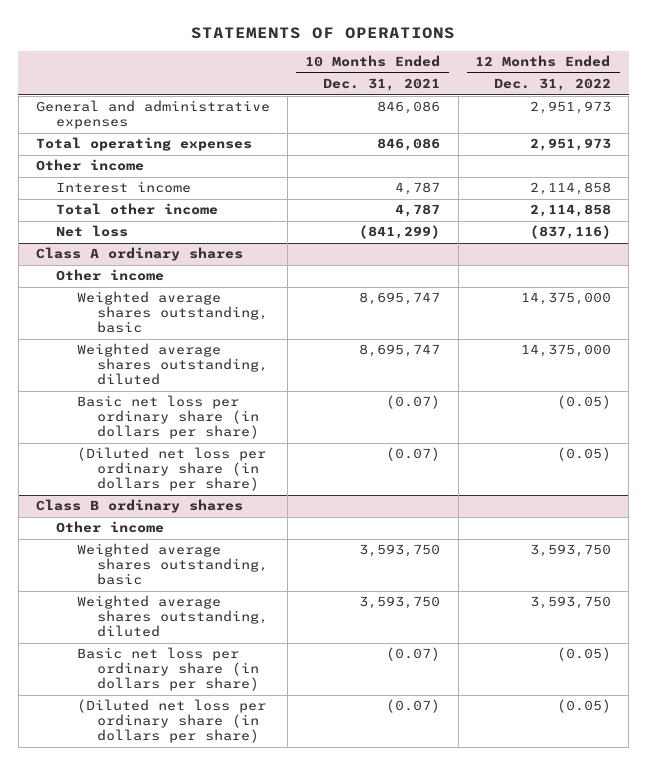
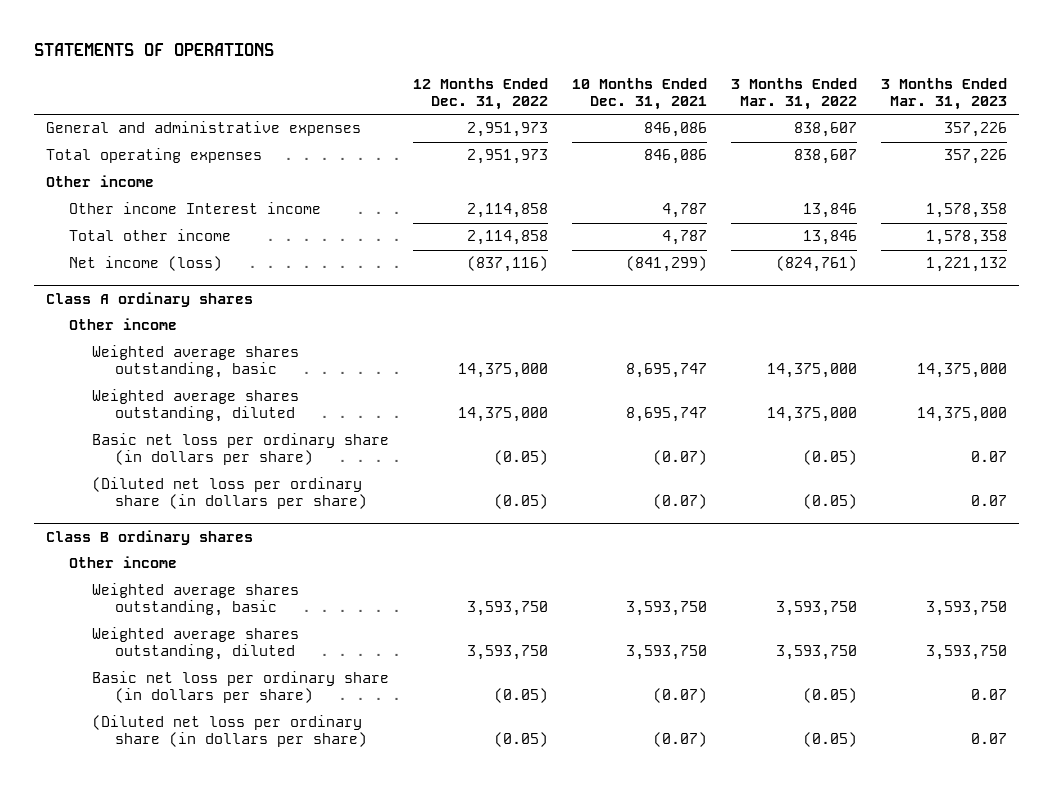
none -> [731,78,858,111] 3 Months Ended Mar. 31, 2022
none -> [881,78,1008,111] 3 Months Ended Mar. 31, 2023
[56,181,192,194] Interest income -> [68,202,321,215] Other income Interest income
[56,225,129,238] Net loss -> [68,256,222,272] Net income (loss)

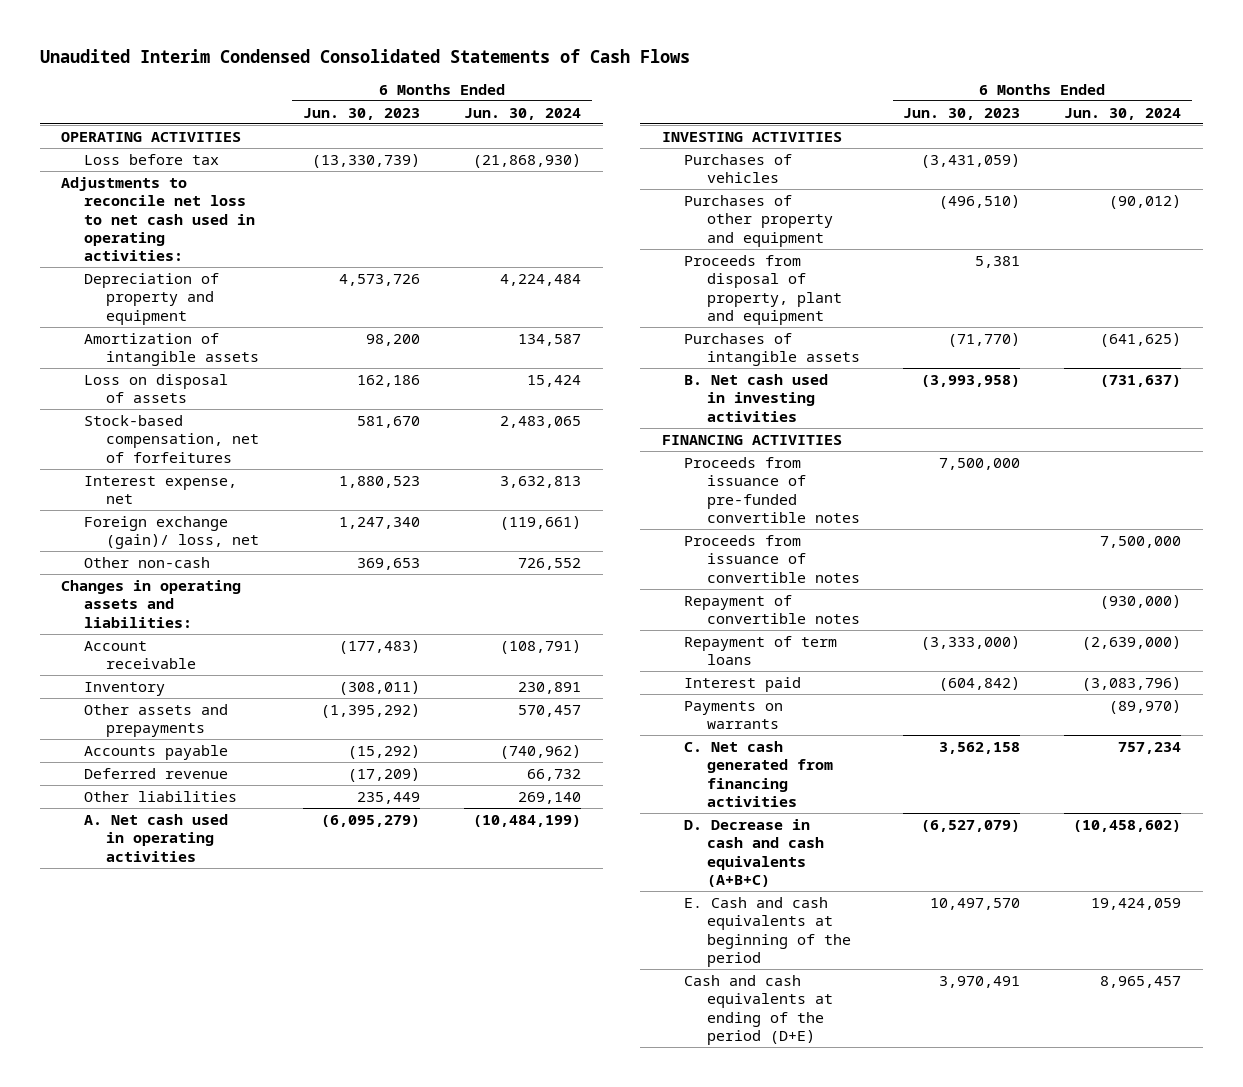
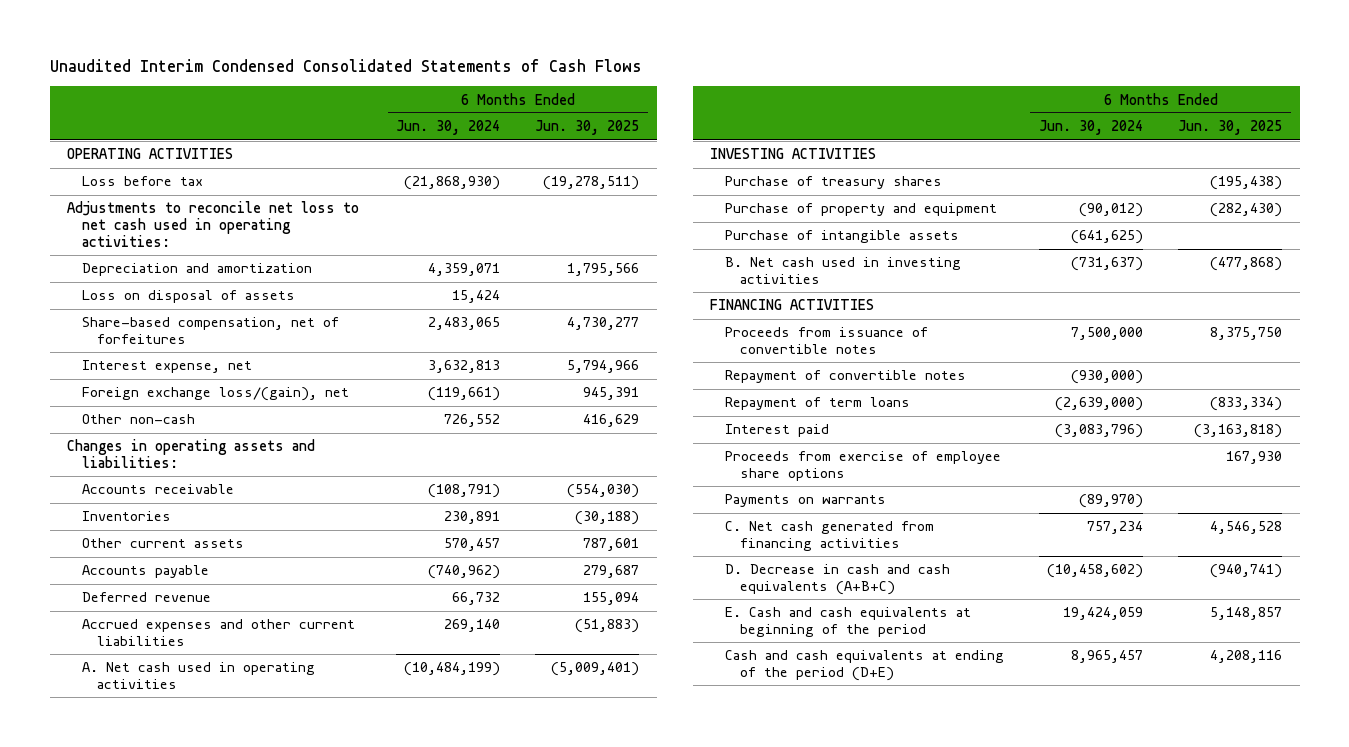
[303,107,421,120] Jun. 30, 2023 -> none
none -> [535,120,640,136] Jun. 30, 2025
[83,272,219,325] Depreciation of property and equipment -> none
[83,332,260,367] Amortization of intangible assets -> none
none -> [82,263,313,277] Depreciation and amortization
[83,414,260,463] Stock-based compensation, net of forfeitures -> [82,317,340,344] Share-based compensation, net of forfeitures
[83,515,260,550] Foreign exchange (gain)/ loss, net -> [82,387,350,402] Foreign exchange loss/(gain), net
[83,640,197,670] Account receivable -> [82,484,235,495] Accounts receivable
[83,681,165,696] Inventory -> [82,511,172,522] Inventories
[83,703,228,738] Other assets and prepayments -> [82,538,245,549] Other current assets
[83,790,237,802] Other liabilities -> [82,619,356,646] Accrued expenses and other current liabilities
[684,153,793,184] Purchases of vehicles -> none
[684,254,842,325] Proceeds from disposal of property, plant and equipment -> none
none -> [725,176,943,190] Purchase of treasury shares
[684,194,833,247] Purchases of other property and equipment -> [725,203,998,217] Purchase of property and equipment
[684,332,860,367] Purchases of intangible assets -> [725,230,960,244] Purchase of intangible assets
[684,456,860,523] Proceeds from issuance of pre-funded convertible notes -> none
none -> [725,451,1002,481] Proceeds from exercise of employee share options

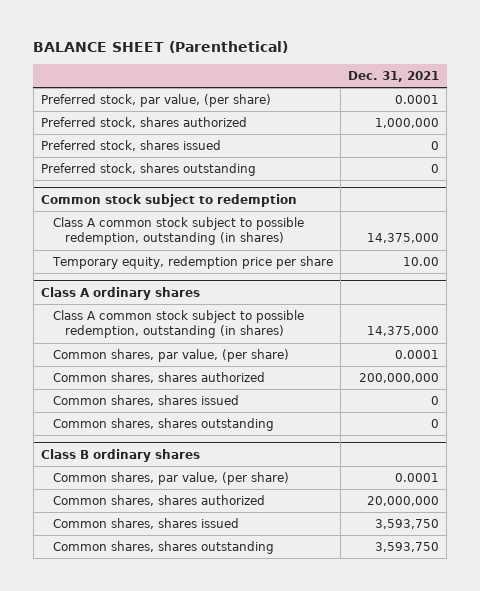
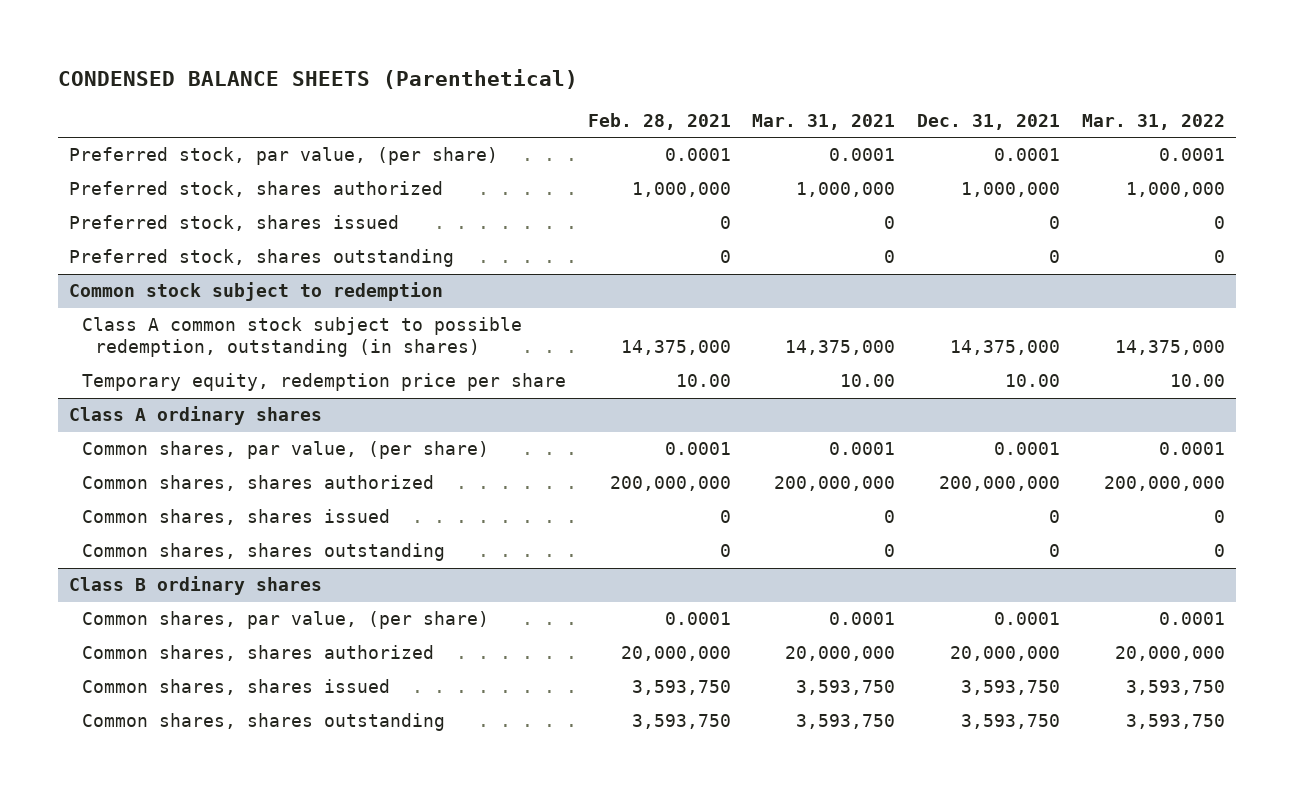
[33,40,289,53] BALANCE SHEET (Parenthetical) -> [57,68,578,89] CONDENSED BALANCE SHEETS (Parenthetical)
none -> [587,113,731,131] Feb. 28, 2021
none -> [752,114,896,131] Mar. 31, 2021
none -> [1081,114,1225,131] Mar. 31, 2022
[52,310,304,339] Class A common stock subject to possible redemption, outstanding (in shares) -> none

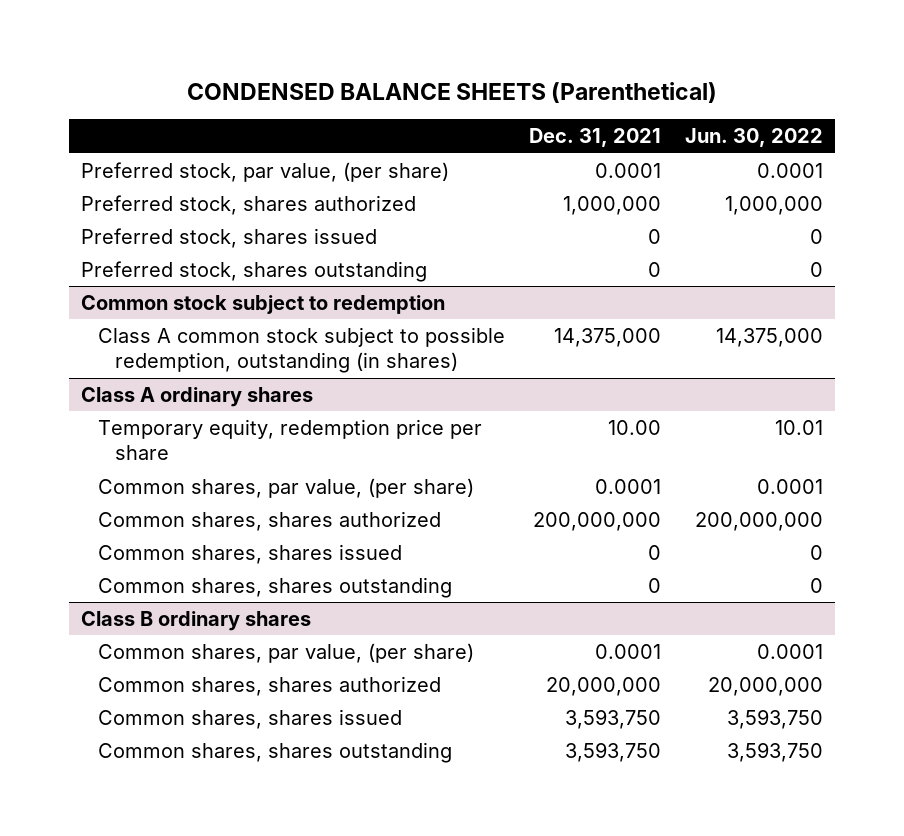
[587,113,731,131] Feb. 28, 2021 -> none
[752,114,896,131] Mar. 31, 2021 -> none
[1081,114,1225,131] Mar. 31, 2022 -> none
none -> [684,128,823,148] Jun. 30, 2022
[82,373,567,392] Temporary equity, redemption price per share -> none
none -> [97,418,482,461] Temporary equity, redemption price per share

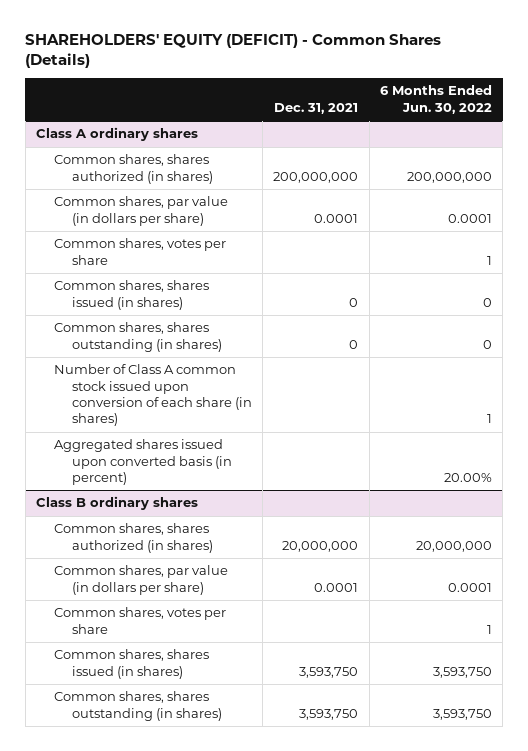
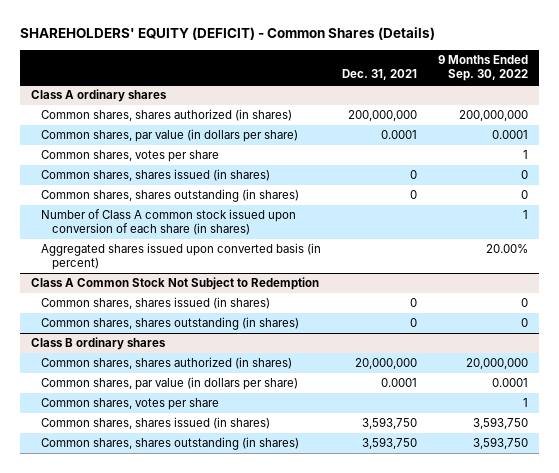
[379,85,492,114] 6 Months Ended Jun. 30, 2022 -> none
none -> [438,55,529,82] 9 Months Ended Sep. 30, 2022
none -> [30,277,319,291] Class A Common Stock Not Subject to Redemption
none -> [41,297,271,310] Common shares, shares issued (in shares)
none -> [41,317,300,331] Common shares, shares outstanding (in shares)

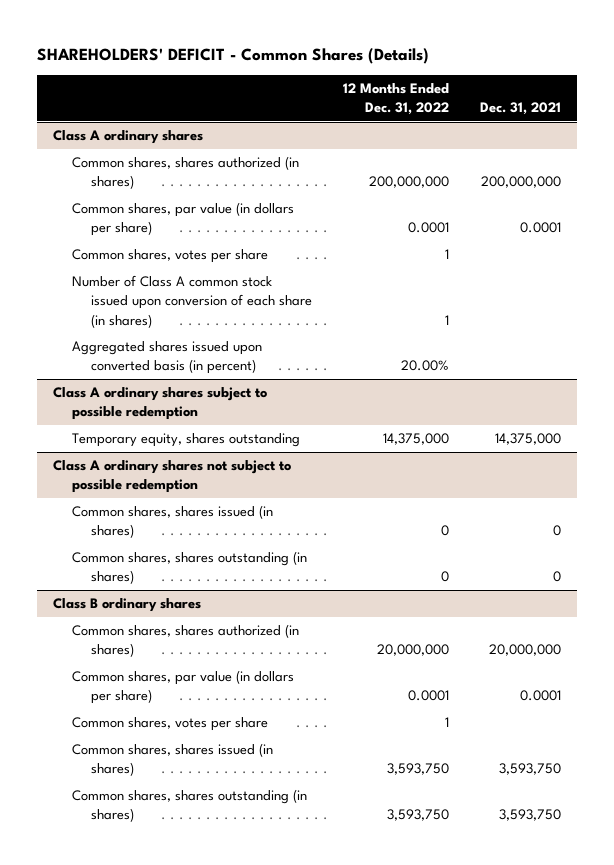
[20,27,436,41] SHAREHOLDERS' EQUITY (DEFICIT) - Common Shares (Details) -> [37,47,430,64] SHAREHOLDERS' DEFICIT - Common Shares (Details)
[438,55,529,82] 9 Months Ended Sep. 30, 2022 -> none
none -> [343,83,450,116] 12 Months Ended Dec. 31, 2022
[41,169,271,182] Common shares, shares issued (in shares) -> none
[41,189,300,203] Common shares, shares outstanding (in shares) -> none
none -> [52,387,267,421] Class A ordinary shares subject to possible redemption
none -> [71,433,300,448] Temporary equity, shares outstanding
[30,277,319,291] Class A Common Stock Not Subject to Redemption -> [52,460,291,494] Class A ordinary shares not subject to possible redemption

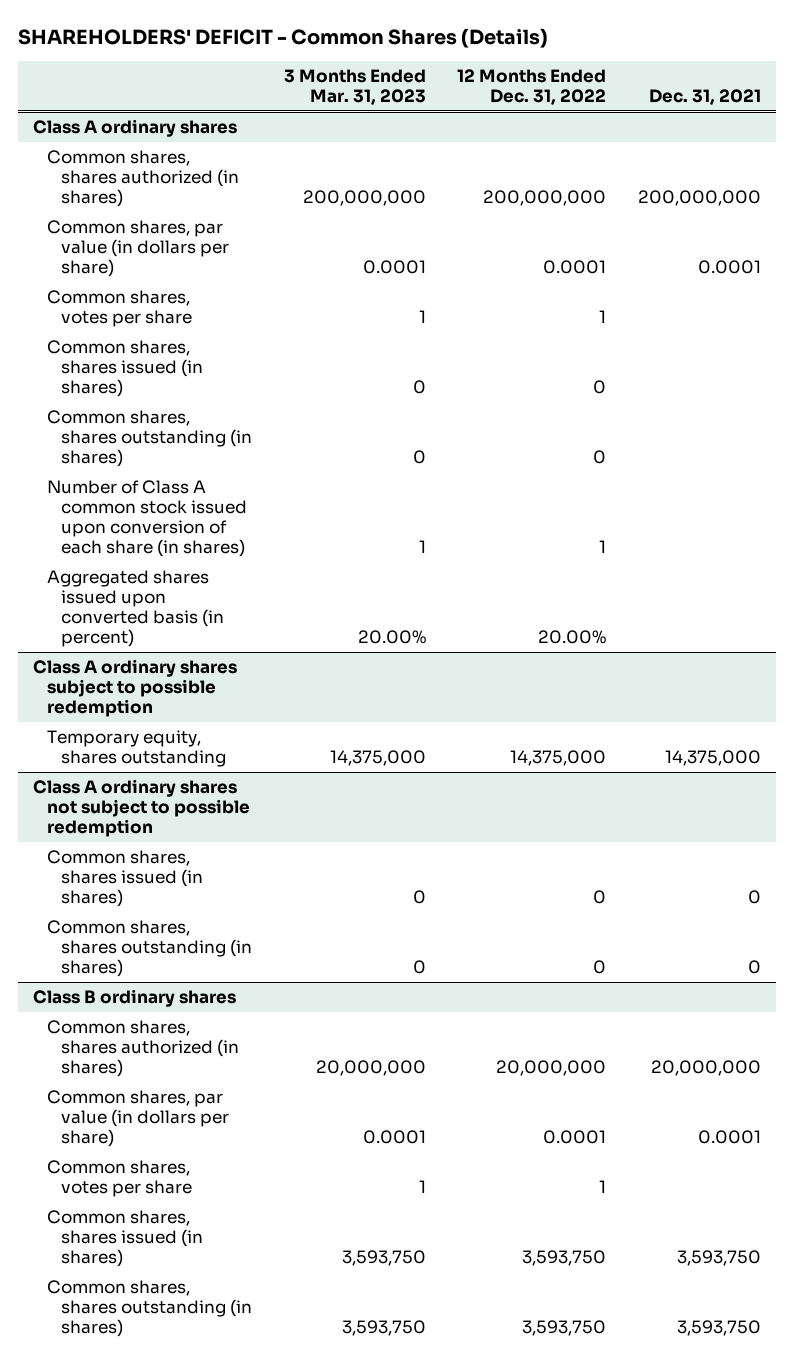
none -> [283,68,426,106] 3 Months Ended Mar. 31, 2023
none -> [47,340,204,398] Common shares, shares issued (in shares)
none -> [47,410,253,468] Common shares, shares outstanding (in shares)

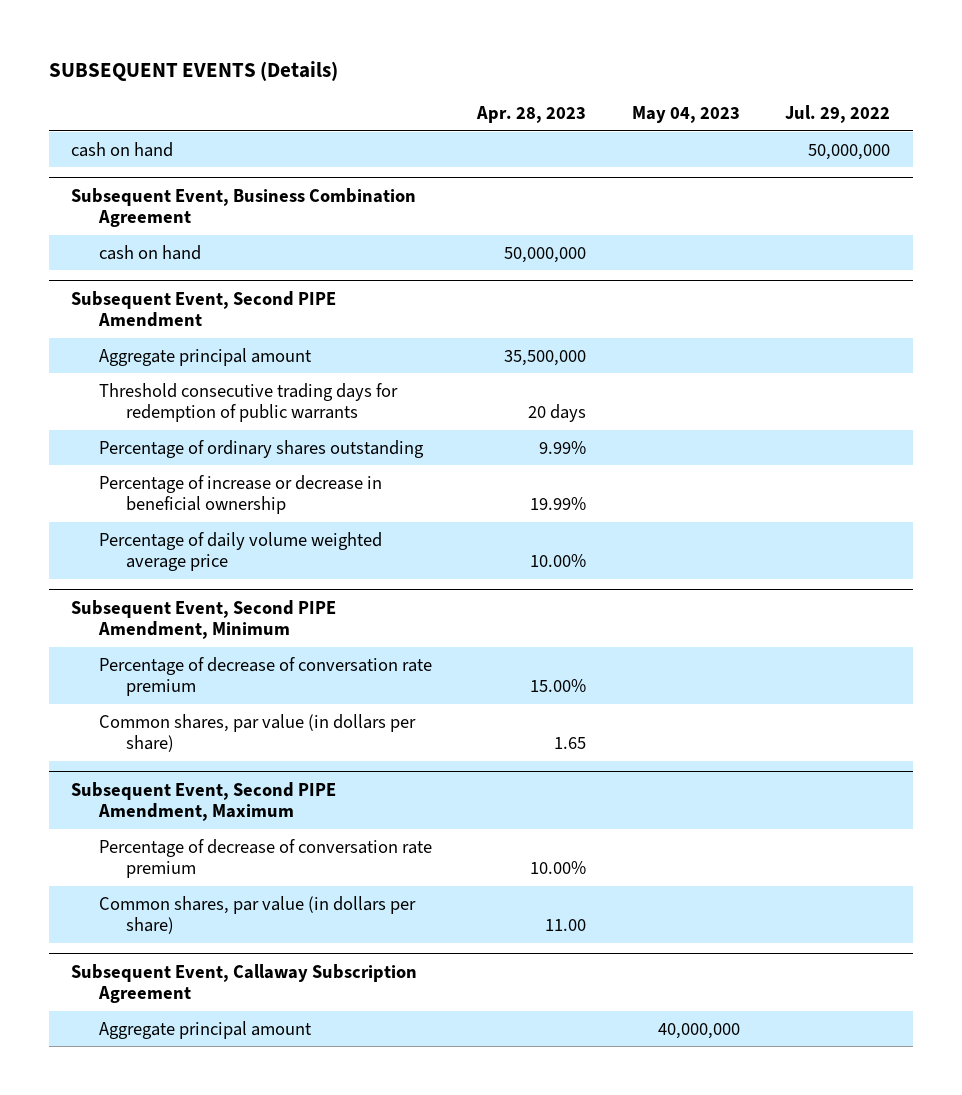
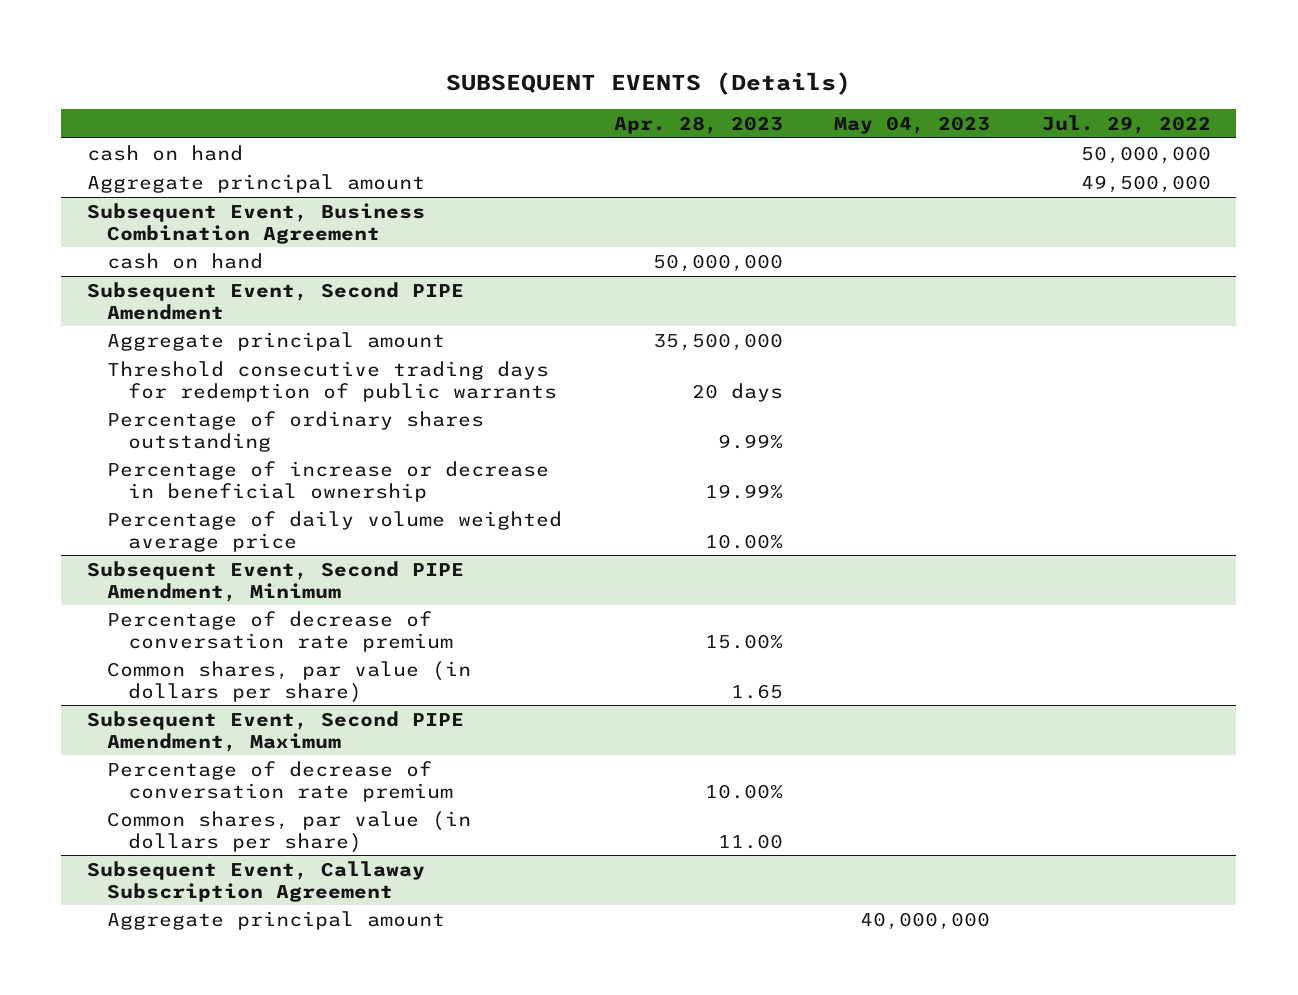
none -> [87,173,426,193] Aggregate principal amount

